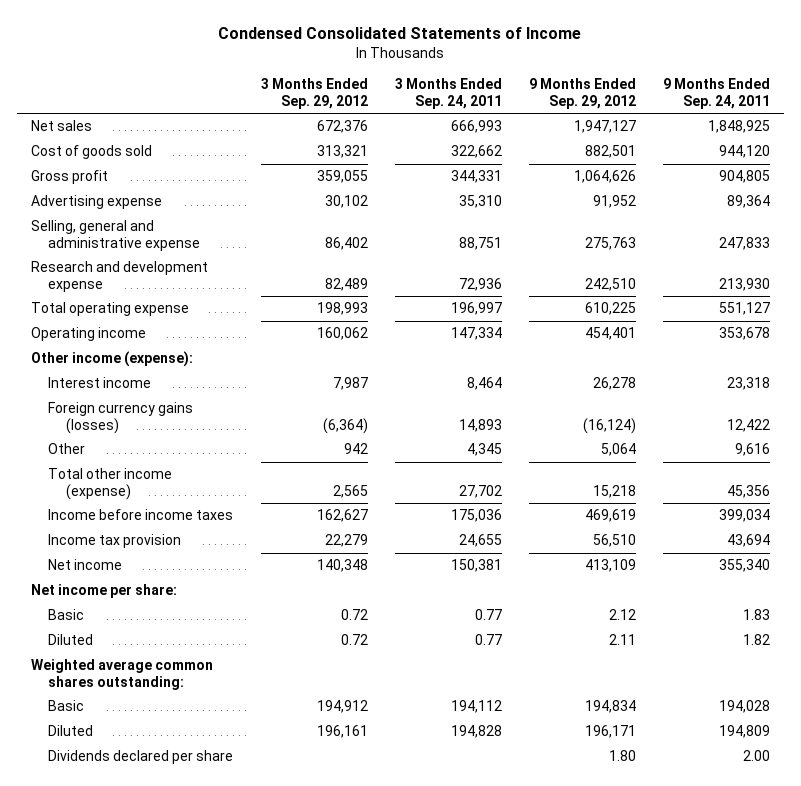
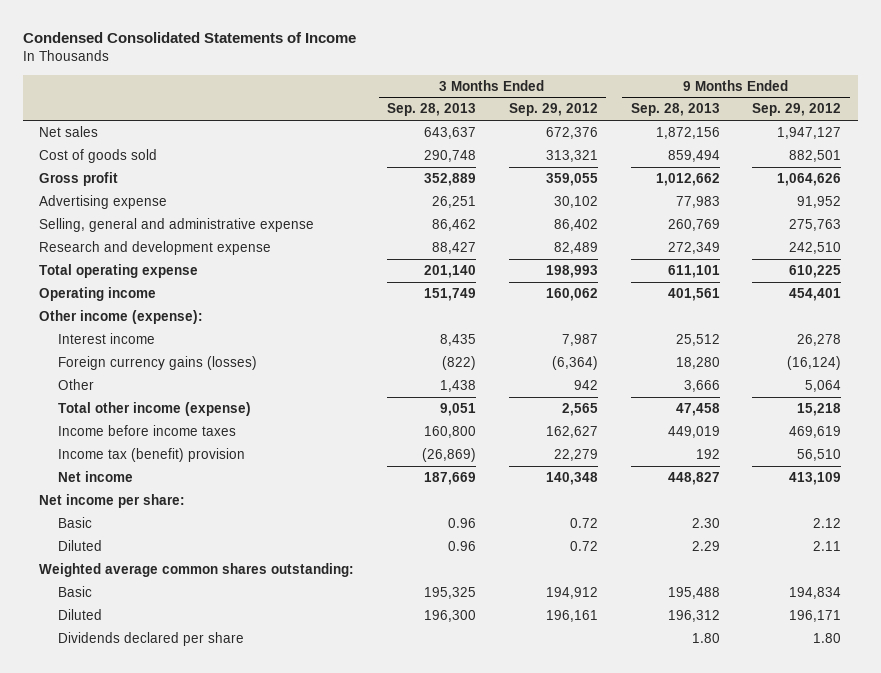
[394,78,502,109] 3 Months Ended Sep. 24, 2011 -> none
[663,78,771,109] 9 Months Ended Sep. 24, 2011 -> none
none -> [387,103,477,117] Sep. 28, 2013
none -> [630,103,720,117] Sep. 28, 2013
[48,534,182,549] Income tax provision -> [57,447,245,462] Income tax (benefit) provision

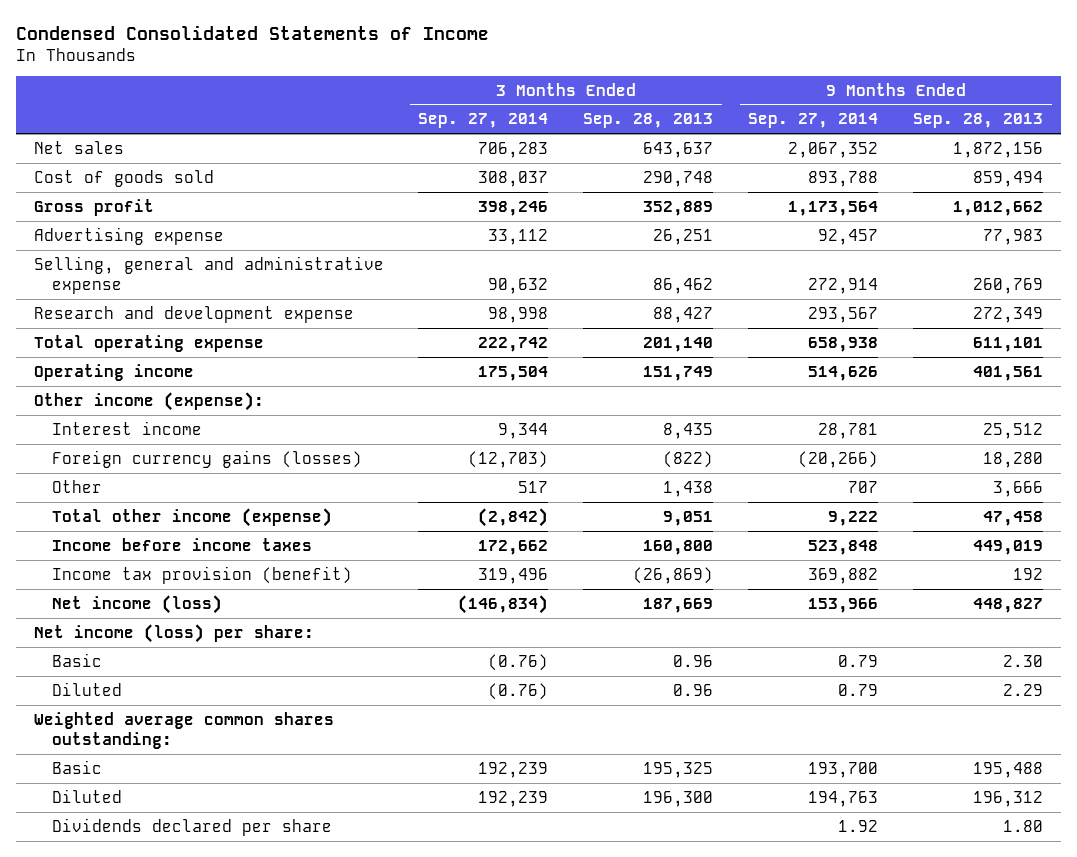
[508,103,598,117] Sep. 29, 2012 -> none
[752,103,842,117] Sep. 29, 2012 -> none
none -> [418,113,549,129] Sep. 27, 2014
none -> [748,113,879,129] Sep. 27, 2014
[57,447,245,462] Income tax (benefit) provision -> [52,565,353,584] Income tax provision (benefit)
[57,470,133,482] Net income -> [52,594,223,614] Net income (loss)
[39,493,186,508] Net income per share: -> [33,623,314,643] Net income (loss) per share:

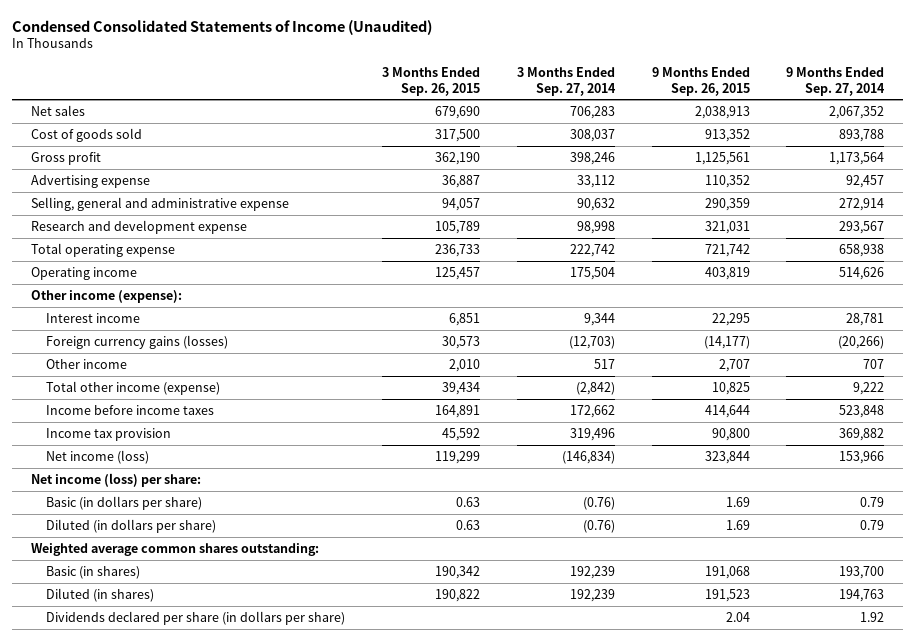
[16,25,490,41] Condensed Consolidated Statements of Income -> [12,19,433,35] Condensed Consolidated Statements of Income (Unaudited)
[583,113,714,129] Sep. 28, 2013 -> none
[913,113,1044,129] Sep. 28, 2013 -> none
none -> [381,66,480,96] 3 Months Ended Sep. 26, 2015
none -> [651,66,750,96] 9 Months Ended Sep. 26, 2015
[52,479,103,493] Other -> [45,358,127,369] Other income
[52,565,353,584] Income tax provision (benefit) -> [45,427,171,441] Income tax provision
[52,652,103,667] Basic -> [45,495,202,510] Basic (in dollars per share)
[52,681,123,696] Diluted -> [45,518,216,533] Diluted (in dollars per share)
[52,759,103,774] Basic -> [45,565,140,579] Basic (in shares)
[52,788,123,803] Diluted -> [45,587,154,602] Diluted (in shares)
[52,817,333,836] Dividends declared per share -> [45,610,345,625] Dividends declared per share (in dollars per share)

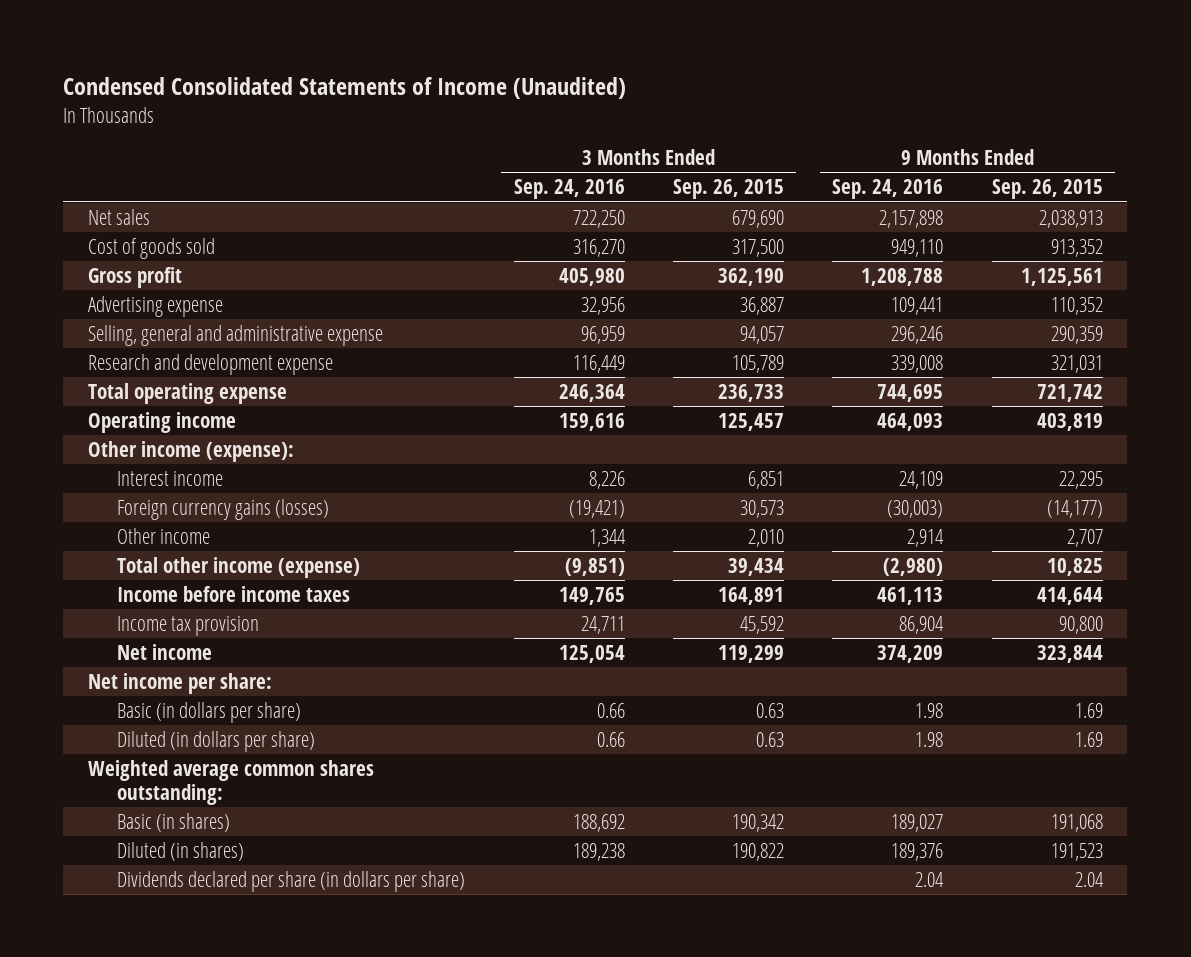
[516,66,616,96] 3 Months Ended Sep. 27, 2014 -> none
[786,66,886,96] 9 Months Ended Sep. 27, 2014 -> none
none -> [513,179,625,200] Sep. 24, 2016
none -> [832,179,944,200] Sep. 24, 2016
[45,449,149,464] Net income (loss) -> [117,643,213,660] Net income
[30,472,201,487] Net income (loss) per share: -> [87,672,272,694] Net income per share:

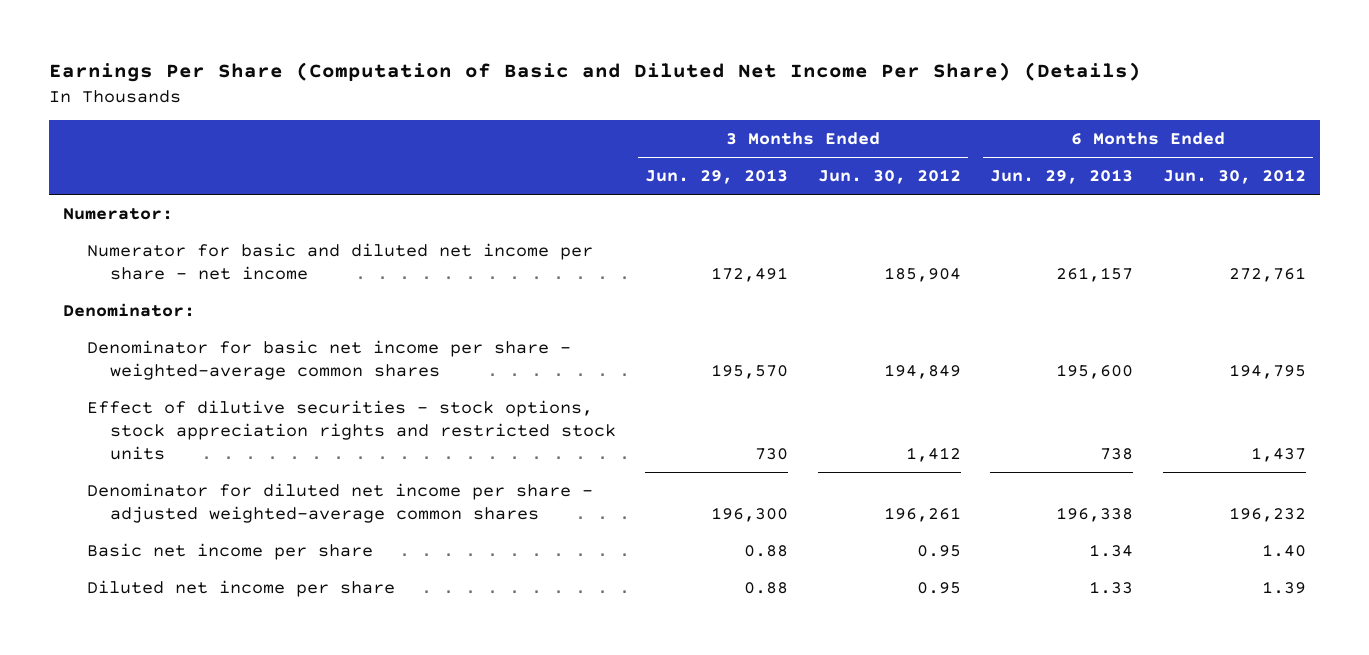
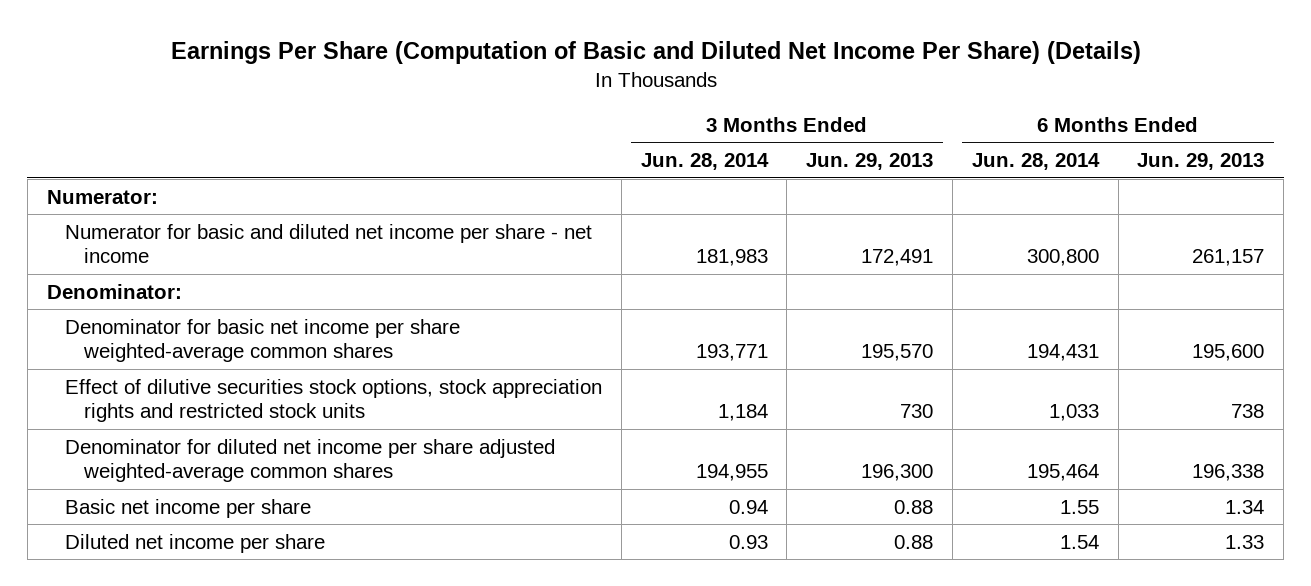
[817,169,961,185] Jun. 30, 2012 -> none
[1162,169,1306,185] Jun. 30, 2012 -> none
none -> [640,153,769,171] Jun. 28, 2014
none -> [971,153,1100,171] Jun. 28, 2014
[86,339,571,381] Denominator for basic net income per share - weighted-average common shares -> [65,318,461,363] Denominator for basic net income per share weighted-average common shares
[86,399,616,461] Effect of dilutive securities - stock options, stock appreciation rights and restricted stock units -> [65,378,603,423] Effect of dilutive securities stock options, stock appreciation rights and restricted stock units
[86,482,593,524] Denominator for diluted net income per share - adjusted weighted-average common shares -> [65,438,556,483] Denominator for diluted net income per share adjusted weighted-average common shares

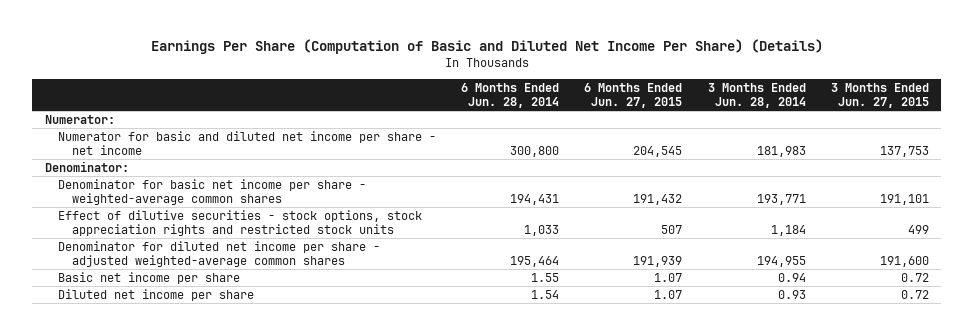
[806,153,934,171] Jun. 29, 2013 -> none
[1137,153,1265,171] Jun. 29, 2013 -> none
none -> [584,82,683,108] 6 Months Ended Jun. 27, 2015
none -> [830,82,929,108] 3 Months Ended Jun. 27, 2015
[65,318,461,363] Denominator for basic net income per share weighted-average common shares -> [58,178,367,205] Denominator for basic net income per share - weighted-average common shares
[65,378,603,423] Effect of dilutive securities stock options, stock appreciation rights and restricted stock units -> [58,209,423,236] Effect of dilutive securities - stock options, stock appreciation rights and restricted stock units
[65,438,556,483] Denominator for diluted net income per share adjusted weighted-average common shares -> [58,240,381,267] Denominator for diluted net income per share - adjusted weighted-average common shares

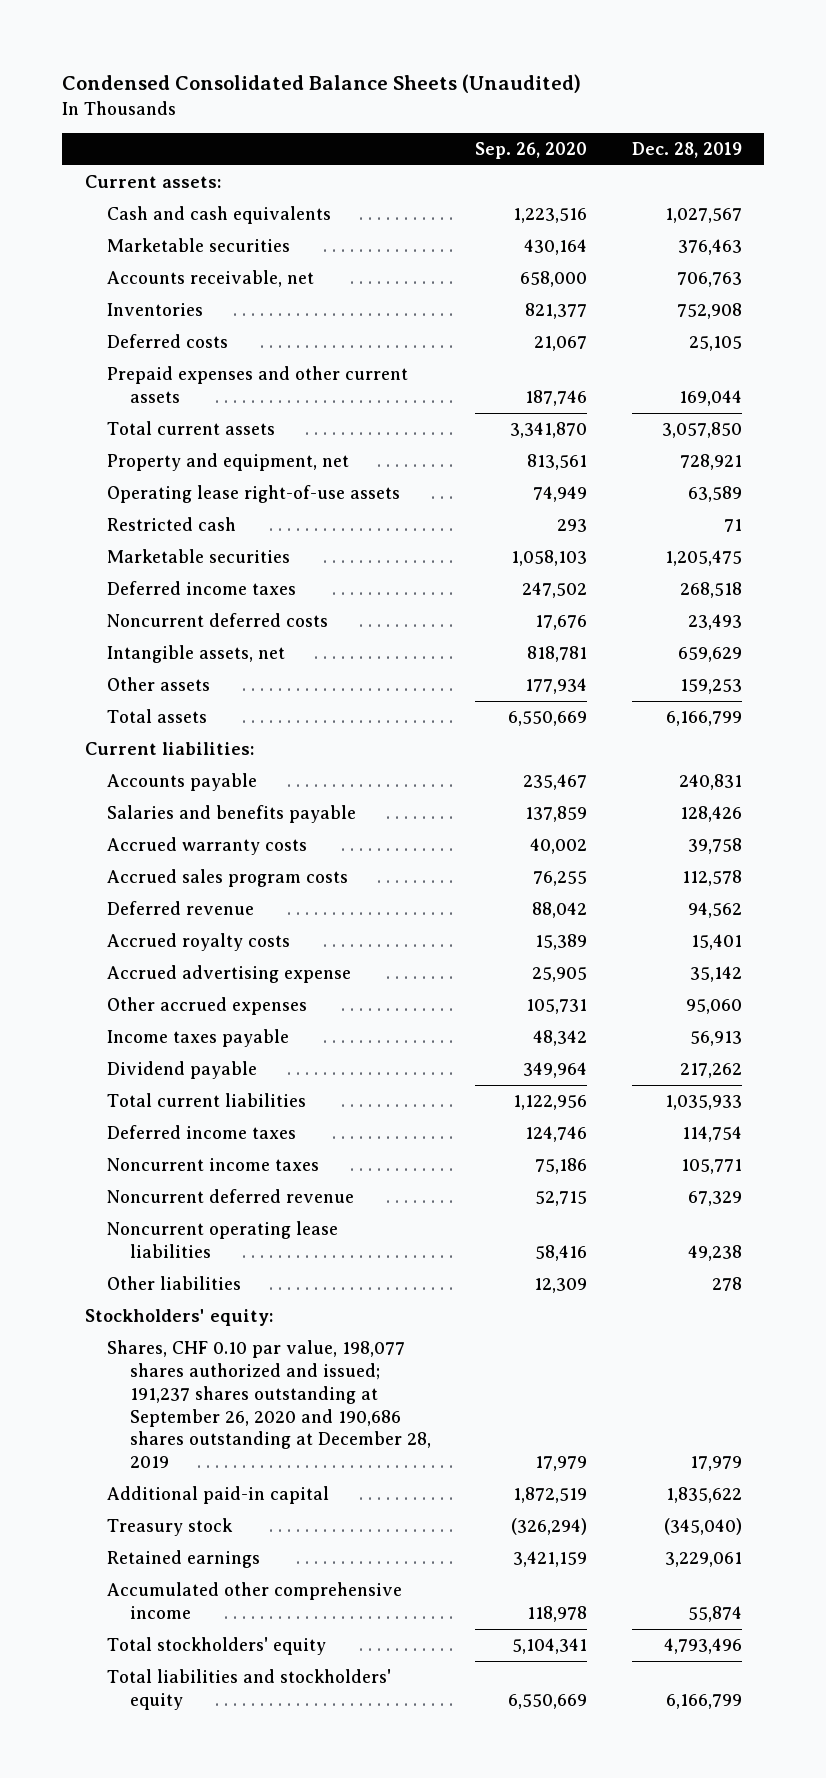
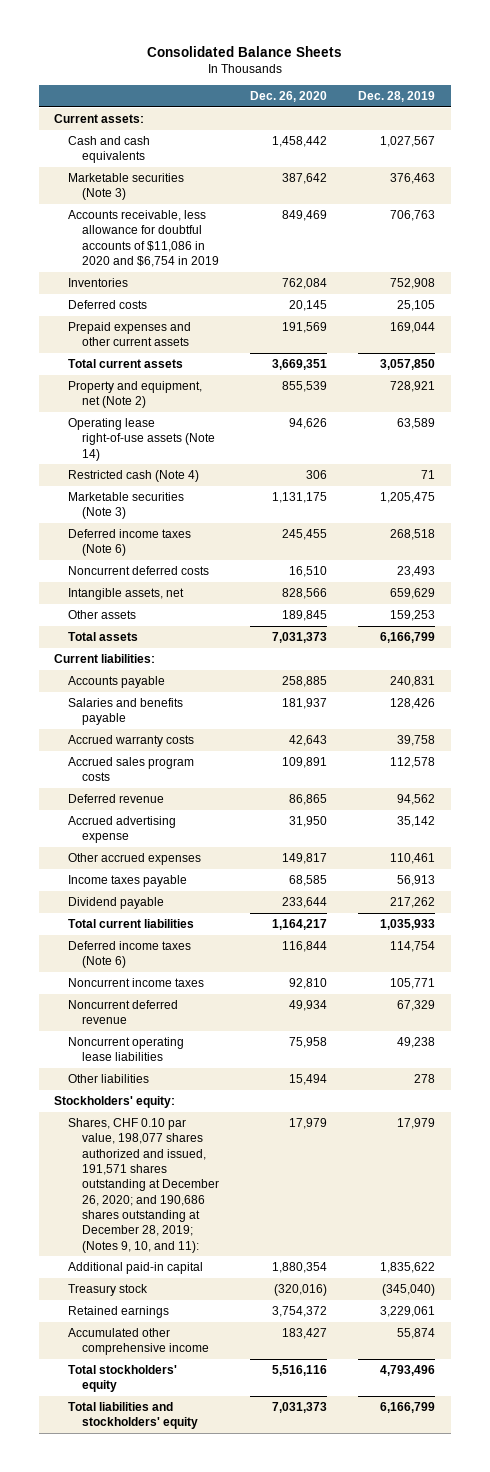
[62,74,582,94] Condensed Consolidated Balance Sheets (Unaudited) -> [146,46,342,58] Consolidated Balance Sheets
[475,141,588,159] Sep. 26, 2020 -> none
none -> [249,91,327,103] Dec. 26, 2020
[107,238,291,253] Marketable securities -> [68,172,185,201] Marketable securities (Note 3)
[107,270,315,288] Accounts receivable, net -> [68,209,219,267] Accounts receivable, less allowance for doubtful accounts of $11,086 in 2020 and $6,754 in 2019
[107,453,350,472] Property and equipment, net -> [68,380,203,409] Property and equipment, net (Note 2)
[107,485,401,504] Operating lease right-of-use assets -> [68,417,215,461] Operating lease right-of-use assets (Note 14)
[107,517,237,532] Restricted cash -> [68,469,200,482] Restricted cash (Note 4)
[107,549,291,564] Marketable securities -> [68,491,185,520] Marketable securities (Note 3)
[107,581,297,596] Deferred income taxes -> [68,528,192,557] Deferred income taxes (Note 6)
[107,933,291,952] Accrued royalty costs -> none
[685,999,742,1015] 95,060 -> [390,852,436,864] 110,461
[107,1125,297,1140] Deferred income taxes -> [68,940,192,969] Deferred income taxes (Note 6)
[107,1340,431,1469] Shares, CHF 0.10 par value, 198,077 shares authorized and issued; 191,237 shares outstanding at September 26, 2020 and 190,686 shares outstanding at December 28, 2019 -> [68,1117,219,1253] Shares, CHF 0.10 par value, 198,077 shares authorized and issued, 191,571 shares outstanding at December 26, 2020; and 190,686 shares outstanding at December 28, 2019; (Notes 9, 10, and 11):

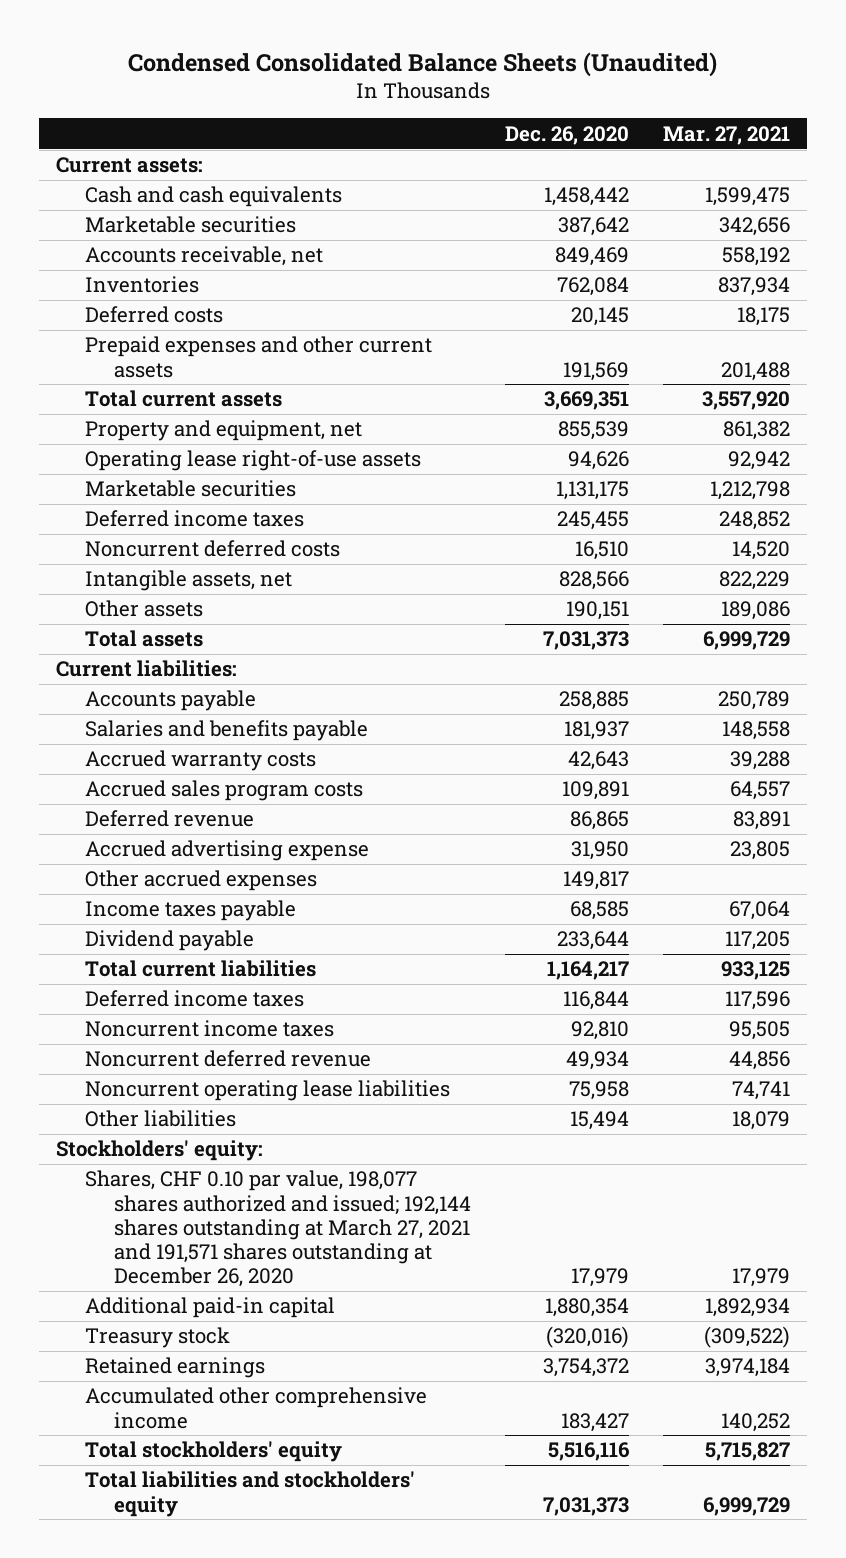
[146,46,342,58] Consolidated Balance Sheets -> [127,51,717,77] Condensed Consolidated Balance Sheets (Unaudited)
[358,91,436,103] Dec. 28, 2019 -> none
none -> [662,125,790,145] Mar. 27, 2021
[68,172,185,201] Marketable securities (Note 3) -> [84,216,296,234] Marketable securities
[68,209,219,267] Accounts receivable, less allowance for doubtful accounts of $11,086 in 2020 and $6,754 in 2019 -> [84,246,323,267] Accounts receivable, net
[68,469,200,482] Restricted cash (Note 4) -> none
[68,380,203,409] Property and equipment, net (Note 2) -> [84,420,362,442] Property and equipment, net
[68,417,215,461] Operating lease right-of-use assets (Note 14) -> [84,450,421,472] Operating lease right-of-use assets
[68,491,185,520] Marketable securities (Note 3) -> [84,480,296,498] Marketable securities
[68,528,192,557] Deferred income taxes (Note 6) -> [84,510,304,528] Deferred income taxes
[281,609,327,621] 189,845 -> [565,601,629,621] 190,151
[68,940,192,969] Deferred income taxes (Note 6) -> [84,990,304,1008] Deferred income taxes
[68,1117,219,1253] Shares, CHF 0.10 par value, 198,077 shares authorized and issued, 191,571 shares outstanding at December 26, 2020; and 190,686 shares outstanding at December 28, 2019; (Notes 9, 10, and 11): -> [84,1170,471,1288] Shares, CHF 0.10 par value, 198,077 shares authorized and issued; 192,144 shares outstanding at March 27, 2021 and 191,571 shares outstanding at December 26, 2020

